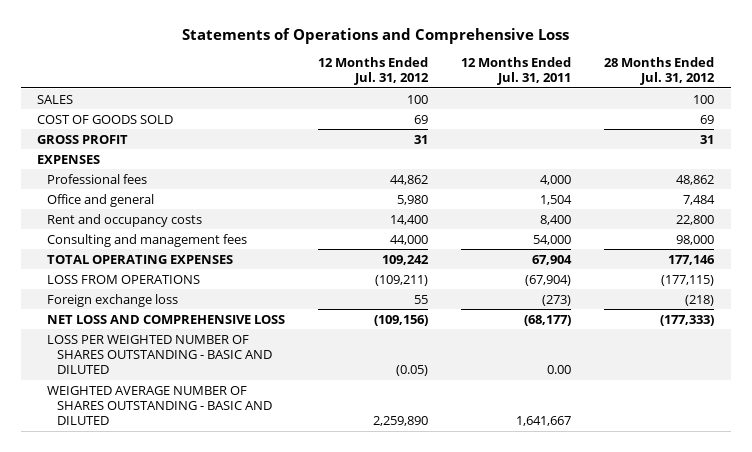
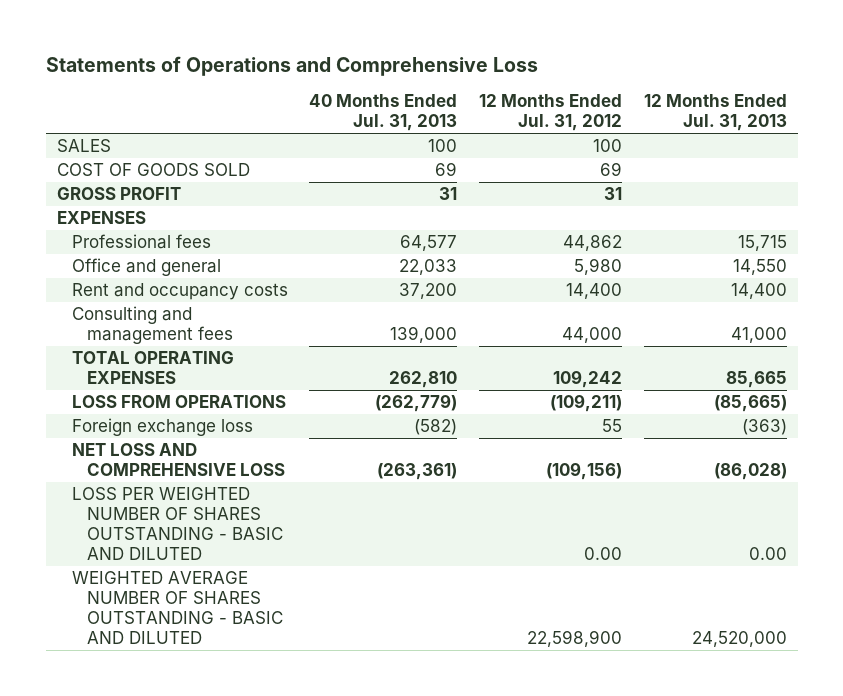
[461,56,572,86] 12 Months Ended Jul. 31, 2011 -> none
[604,56,716,86] 28 Months Ended Jul. 31, 2012 -> none
none -> [309,94,458,132] 40 Months Ended Jul. 31, 2013
none -> [643,94,787,132] 12 Months Ended Jul. 31, 2013
[396,364,429,376] (0.05) -> [584,547,623,561] 0.00
[373,415,429,426] 2,259,890 -> [527,630,623,648] 22,598,900

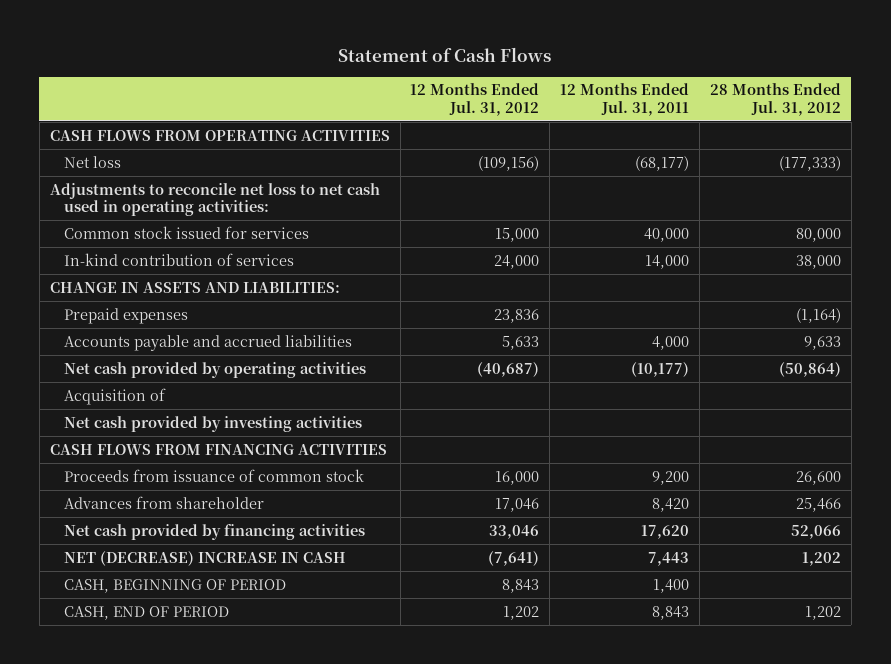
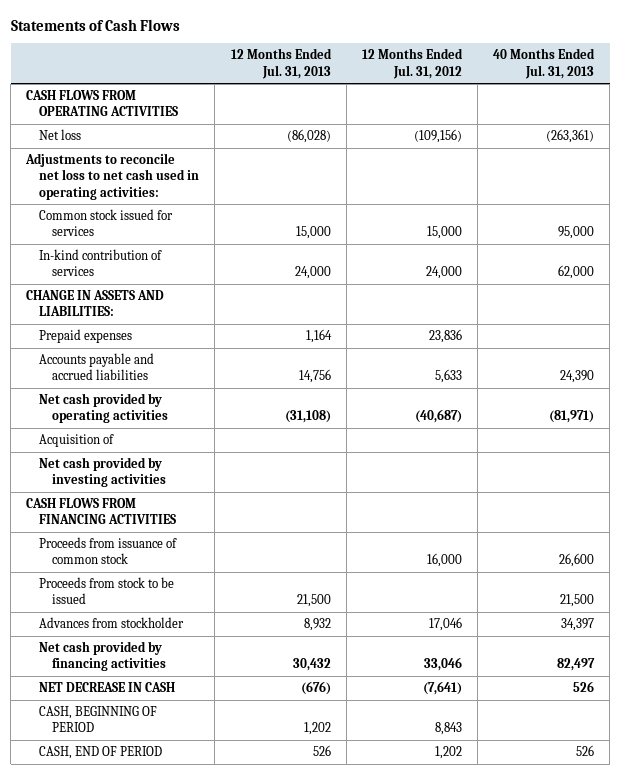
[338,46,552,62] Statement of Cash Flows -> [10,18,180,31] Statements of Cash Flows
[560,83,690,116] 12 Months Ended Jul. 31, 2011 -> none
[710,83,842,116] 28 Months Ended Jul. 31, 2012 -> none
none -> [230,48,332,79] 12 Months Ended Jul. 31, 2013
none -> [492,48,595,79] 40 Months Ended Jul. 31, 2013
none -> [39,577,175,605] Proceeds from stock to be issued
[64,495,265,509] Advances from shareholder -> [39,617,185,629] Advances from stockholder
[64,550,347,566] NET (DECREASE) INCREASE IN CASH -> [39,682,176,693] NET DECREASE IN CASH

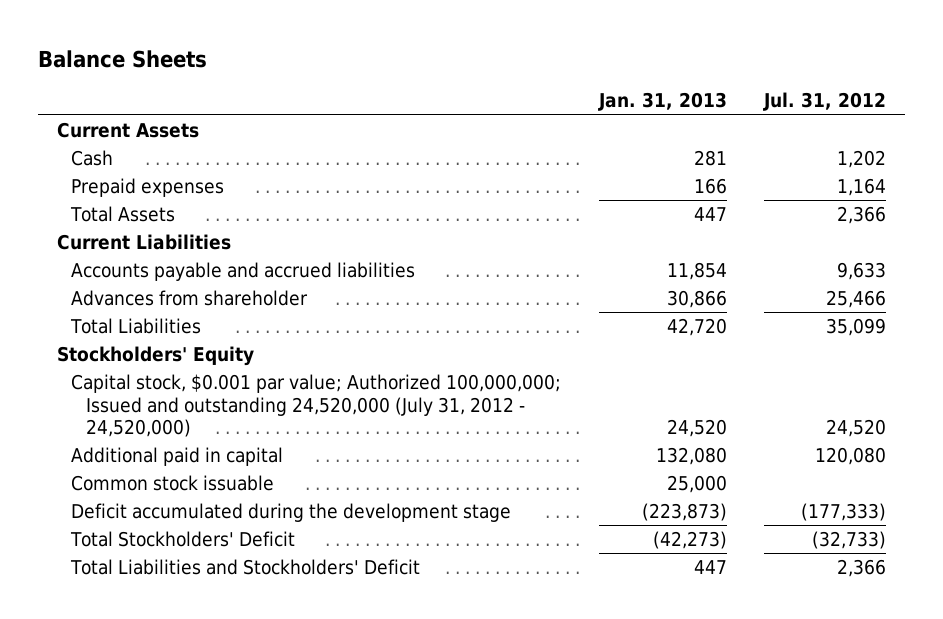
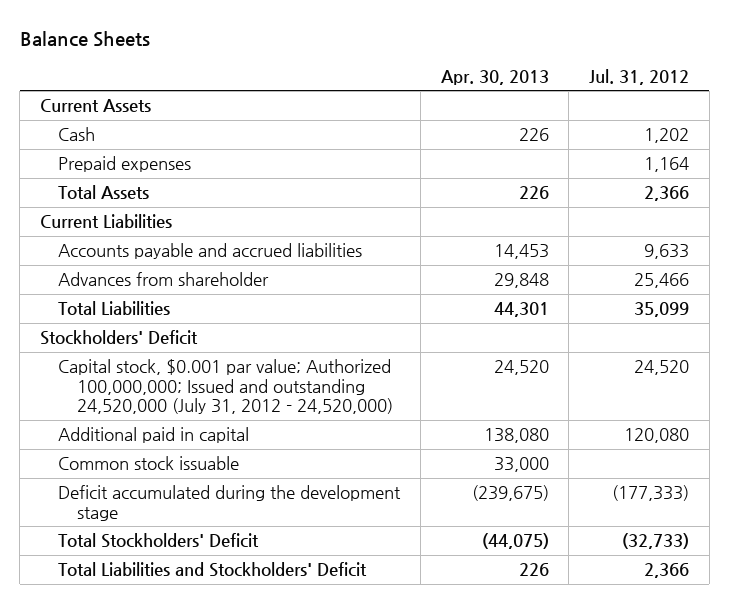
[597,92,727,112] Jan. 31, 2013 -> none
none -> [440,69,549,85] Apr. 30, 2013
[56,345,254,366] Stockholders' Equity -> [39,330,198,346] Stockholders' Deficit

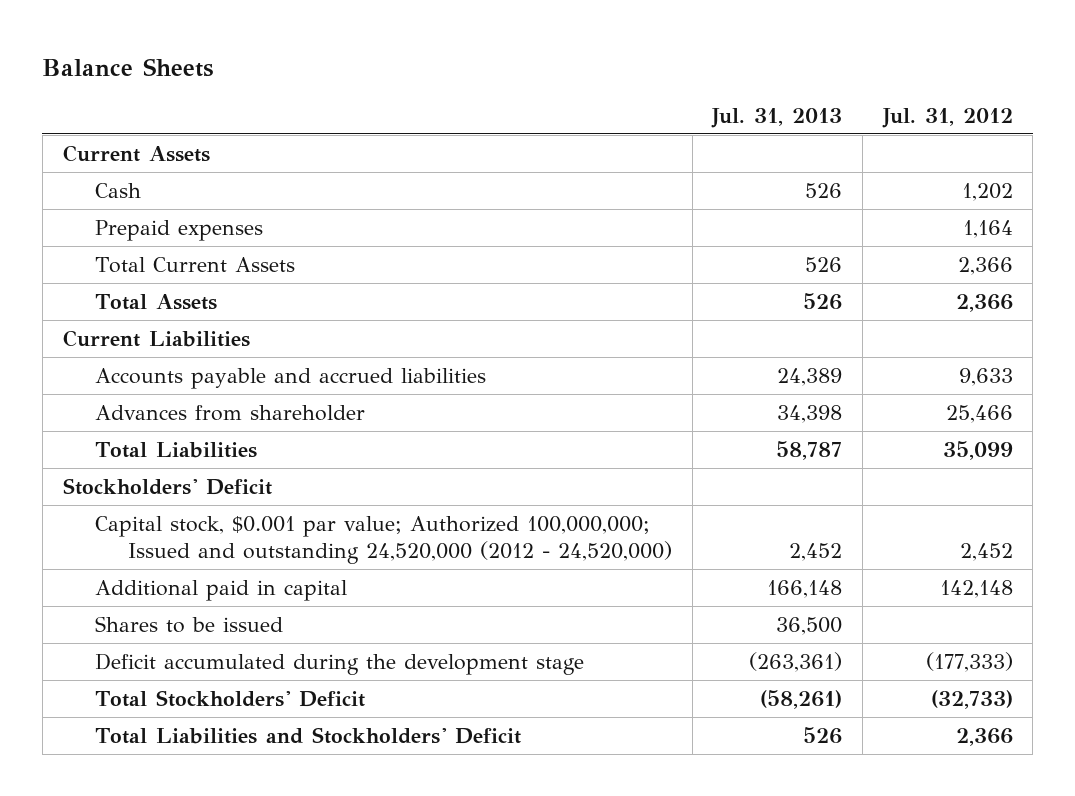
[440,69,549,85] Apr. 30, 2013 -> none
none -> [711,107,843,128] Jul. 31, 2013
none -> [95,256,296,273] Total Current Assets
[58,359,393,415] Capital stock, $0.001 par value; Authorized 100,000,000; Issued and outstanding 24,520,000 (July 31, 2012 - 24,520,000) -> [95,515,673,564] Capital stock, $0.001 par value; Authorized 100,000,000; Issued and outstanding 24,520,000 (2012 - 24,520,000)
[634,360,690,376] 24,520 -> [959,542,1013,561] 2,452
[624,428,690,444] 120,080 -> [939,579,1013,598] 142,148
[58,456,240,471] Common stock issuable -> [95,615,284,633] Shares to be issued

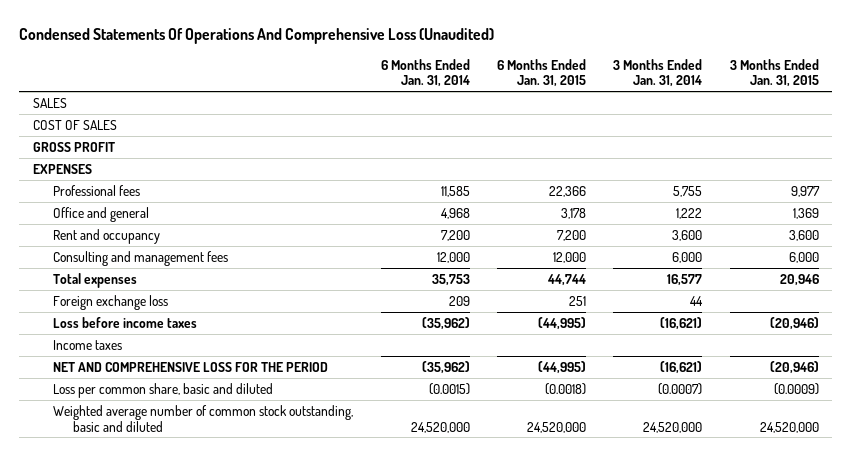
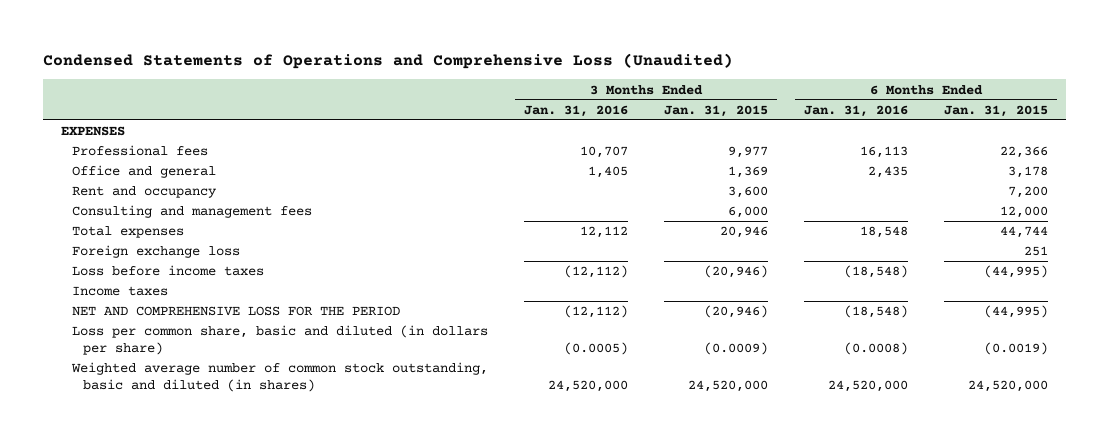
[19,28,495,45] Condensed Statements Of Operations And Comprehensive Loss (Unaudited) -> [43,53,734,70] Condensed Statements of Operations and Comprehensive Loss (Unaudited)
[380,58,470,88] 6 Months Ended Jan. 31, 2014 -> none
[613,58,703,88] 3 Months Ended Jan. 31, 2014 -> none
none -> [524,104,629,117] Jan. 31, 2016
none -> [804,104,909,117] Jan. 31, 2016
[32,97,67,108] SALES -> none
[32,119,117,130] COST OF SALES -> none
[32,141,115,152] GROSS PROFIT -> none
[53,382,274,398] Loss per common share, basic and diluted -> [72,325,489,356] Loss per common share, basic and diluted (in dollars per share)
[544,382,586,395] (0.0018) -> [984,342,1049,356] (0.0019)
[53,404,354,432] Weighted average number of common stock outstanding, basic and diluted -> [71,362,489,393] Weighted average number of common stock outstanding, basic and diluted (in shares)

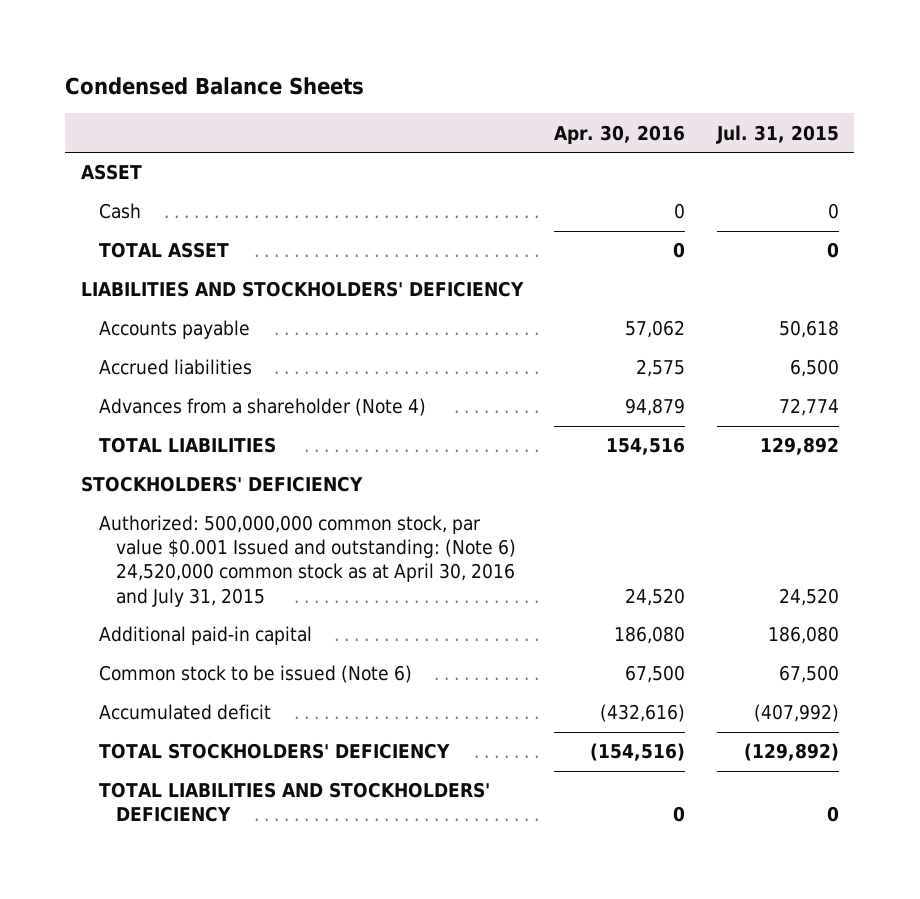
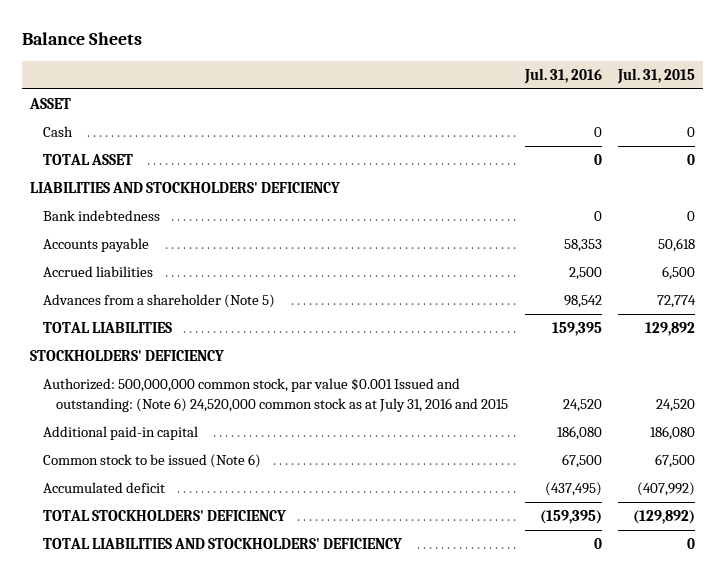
[65,77,365,96] Condensed Balance Sheets -> [21,32,142,46] Balance Sheets
[554,124,686,144] Apr. 30, 2016 -> none
none -> [523,67,602,84] Jul. 31, 2016
none -> [43,210,161,222] Bank indebtedness
[98,398,426,417] Advances from a shareholder (Note 4) -> [43,294,276,309] Advances from a shareholder (Note 5)
[98,515,517,607] Authorized: 500,000,000 common stock, par value $0.001 Issued and outstanding: (Note 6) 24,520,000 common stock as at April 30, 2016 and July 31, 2015 -> [43,378,509,412] Authorized: 500,000,000 common stock, par value $0.001 Issued and outstanding: (Note 6) 24,520,000 common stock as at July 31, 2016 and 2015

